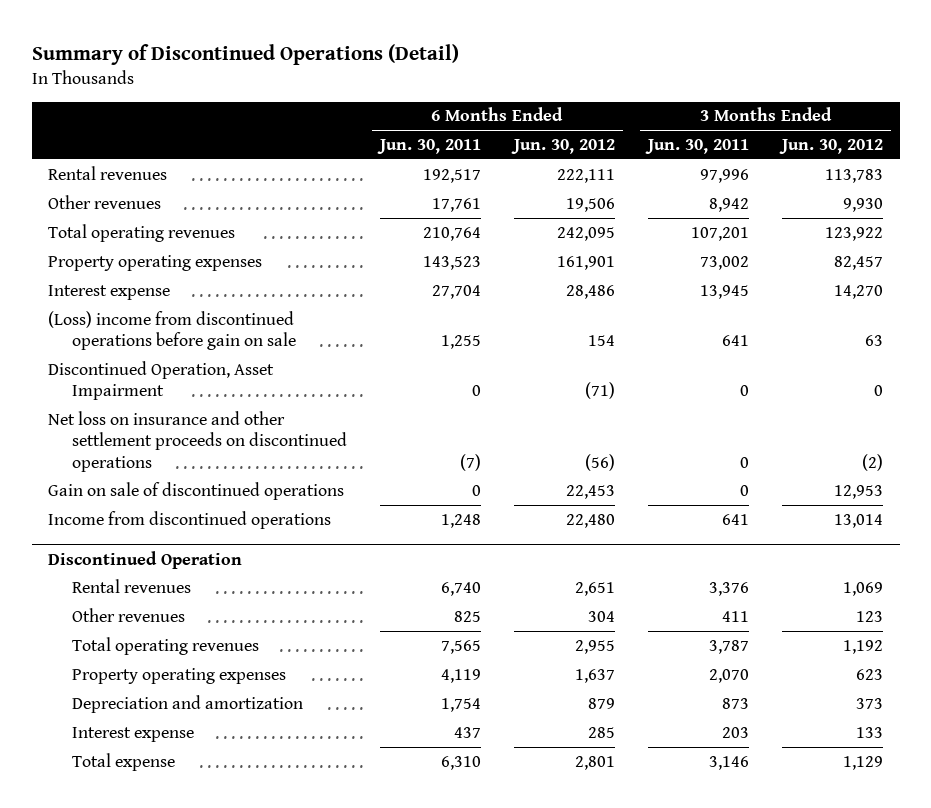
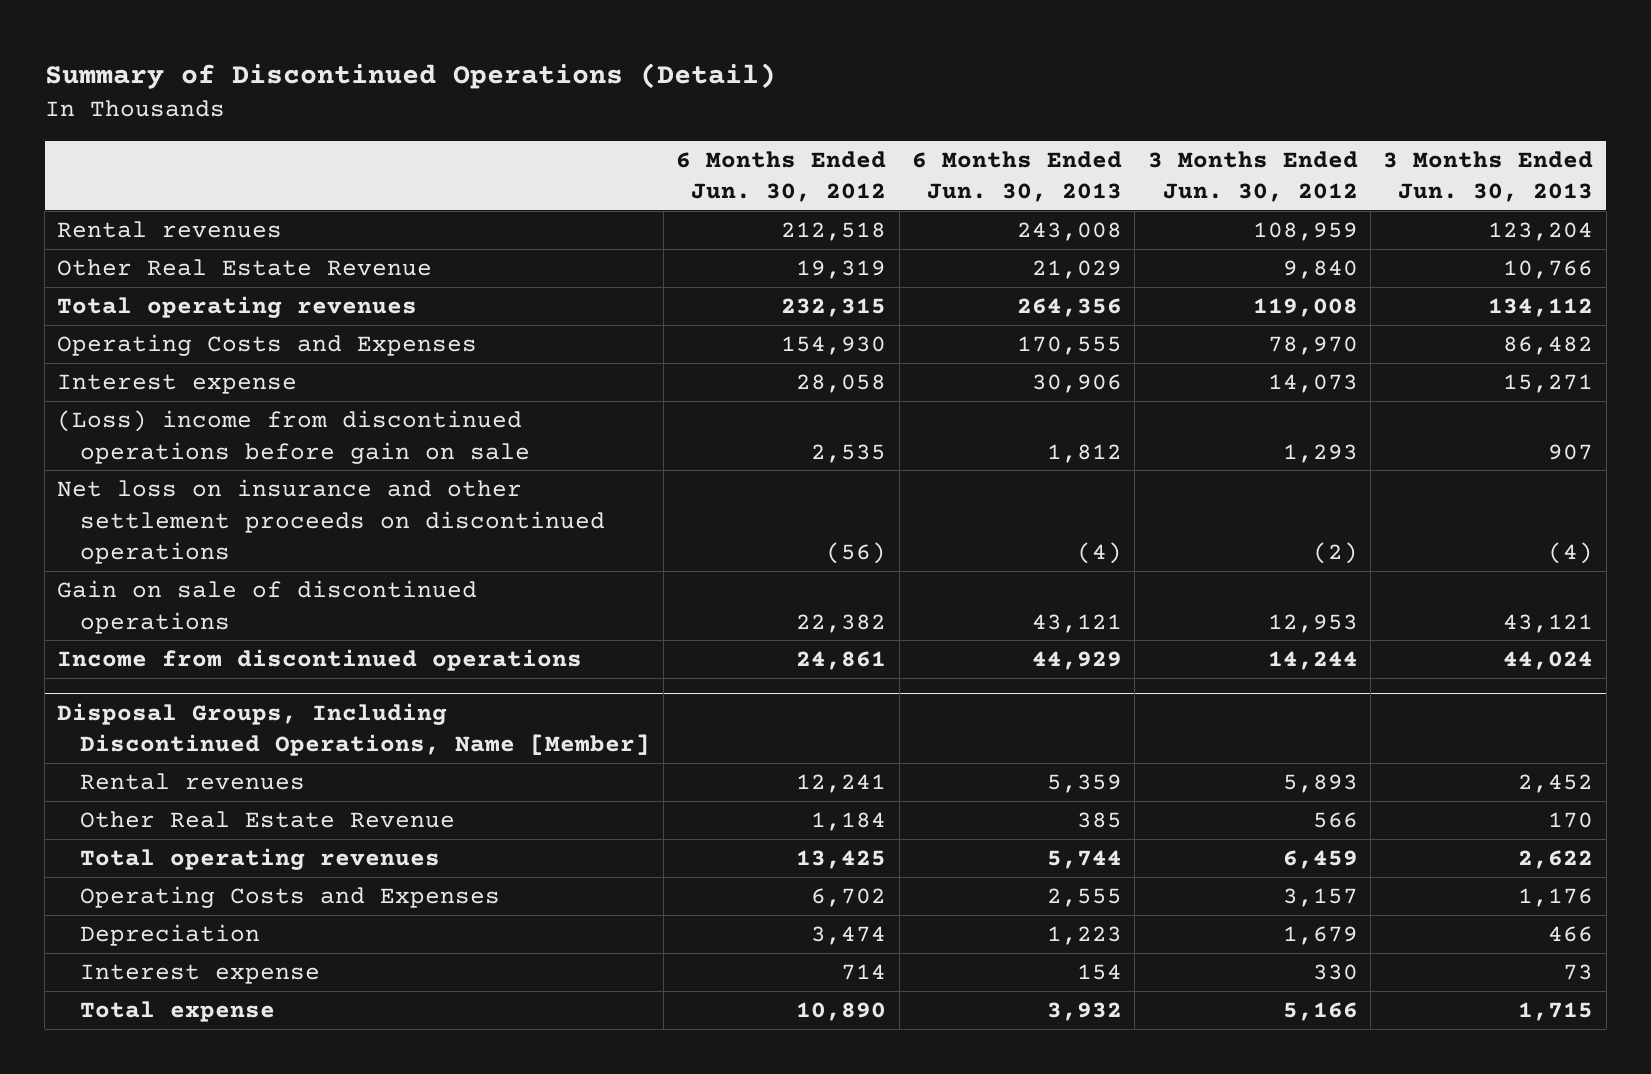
[376,139,481,155] Jun. 30, 2011 -> none
[645,139,750,155] Jun. 30, 2011 -> none
none -> [911,150,1122,203] 6 Months Ended Jun. 30, 2013
none -> [1383,150,1594,203] 3 Months Ended Jun. 30, 2013
[48,360,275,401] Discontinued Operation, Asset Impairment -> none
[556,168,615,183] 222,111 -> [781,221,887,241] 212,518
[825,168,884,183] 113,783 -> [1252,221,1358,241] 108,959
[48,194,162,209] Other revenues -> [57,258,433,276] Other Real Estate Revenue
[565,197,615,212] 19,506 -> [796,259,887,279] 19,319
[843,197,884,212] 9,930 -> [1282,259,1358,279] 9,840
[556,226,615,241] 242,095 -> [781,297,887,317] 232,315
[825,226,884,241] 123,922 -> [1252,297,1358,317] 119,008
[48,254,263,271] Property operating expenses -> [57,333,478,356] Operating Costs and Expenses
[556,255,615,270] 161,901 -> [781,335,887,355] 154,930
[834,255,884,270] 82,457 -> [1267,335,1358,355] 78,970
[565,284,615,299] 28,486 -> [796,373,887,393] 28,058
[834,284,884,299] 14,270 -> [1267,373,1358,393] 14,073
[587,335,615,347] 154 -> [811,443,887,463] 2,535
[865,335,884,347] 63 -> [1282,443,1358,463] 1,293
[48,550,243,569] Discontinued Operation -> none
[565,484,615,499] 22,453 -> [796,613,887,633] 22,382
[565,513,615,528] 22,480 -> [796,650,887,670] 24,861
[834,513,884,528] 13,014 -> [1267,650,1358,670] 14,244
none -> [57,702,651,757] Disposal Groups, Including Discontinued Operations, Name [Member]
[574,581,615,596] 2,651 -> [796,773,887,793] 12,241
[843,581,884,596] 1,069 -> [1282,773,1358,793] 5,893
[71,607,185,622] Other revenues -> [80,810,456,828] Other Real Estate Revenue
[587,610,615,622] 304 -> [811,811,887,831] 1,184
[856,610,884,622] 123 -> [1312,811,1358,828] 566
[574,639,615,654] 2,955 -> [796,849,887,869] 13,425
[843,639,884,654] 1,192 -> [1282,849,1358,869] 6,459
[71,667,286,684] Property operating expenses -> [80,885,501,908] Operating Costs and Expenses
[574,668,615,683] 1,637 -> [811,887,887,907] 6,702
[856,668,884,680] 623 -> [1282,887,1358,907] 3,157
[71,694,303,713] Depreciation and amortization -> [80,923,261,946] Depreciation
[587,697,615,709] 879 -> [811,925,887,945] 3,474
[856,697,884,709] 373 -> [1282,925,1358,945] 1,679
[587,726,615,738] 285 -> [841,963,887,980] 714
[856,726,884,738] 133 -> [1312,963,1358,980] 330
[574,755,615,770] 2,801 -> [796,1001,887,1021] 10,890
[843,755,884,770] 1,129 -> [1282,1001,1358,1021] 5,166

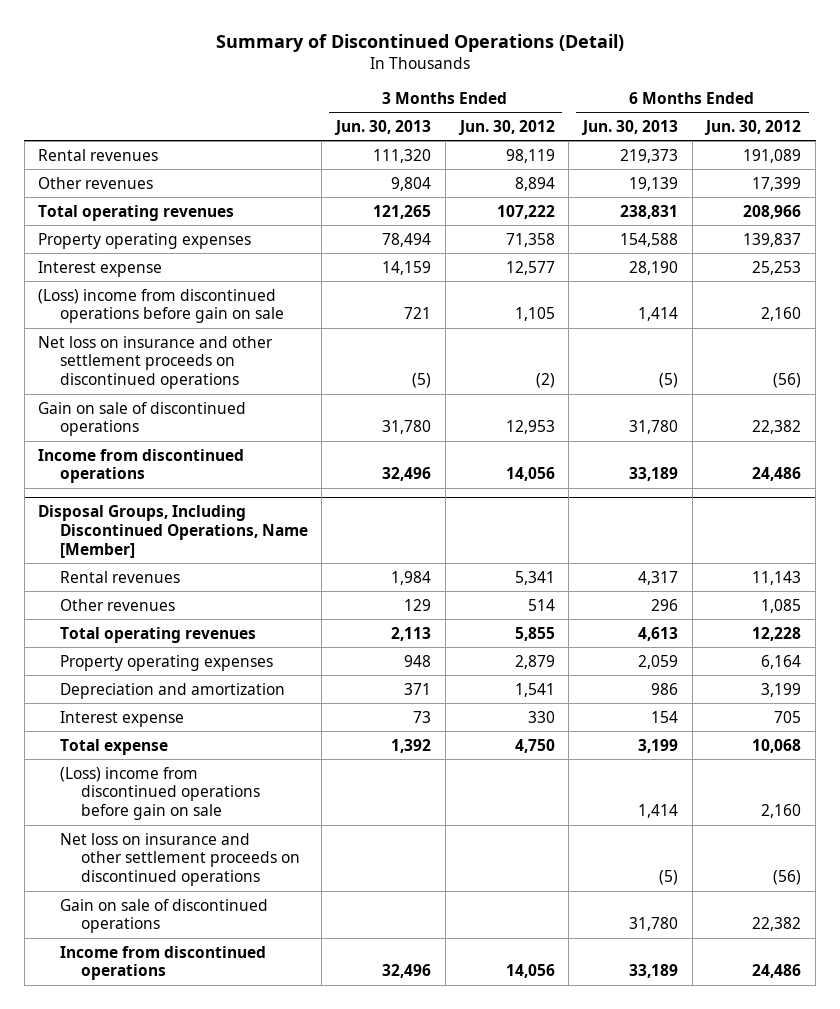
[781,221,887,241] 212,518 -> [743,148,802,163] 191,089
[1016,221,1122,241] 243,008 -> [620,148,679,163] 219,373
[1252,221,1358,241] 108,959 -> [505,148,555,163] 98,119
[1488,221,1594,241] 123,204 -> [373,148,432,163] 111,320
[57,258,433,276] Other Real Estate Revenue -> [38,176,154,189] Other revenues
[796,259,887,279] 19,319 -> [752,176,802,191] 17,399
[1031,259,1122,279] 21,029 -> [629,176,679,191] 19,139
[1282,259,1358,279] 9,840 -> [514,176,555,191] 8,894
[1503,259,1594,279] 10,766 -> [391,176,432,191] 9,804
[781,297,887,317] 232,315 -> [743,204,802,219] 208,966
[1016,297,1122,317] 264,356 -> [620,204,679,219] 238,831
[1252,297,1358,317] 119,008 -> [496,204,555,219] 107,222
[1488,297,1594,317] 134,112 -> [373,204,432,219] 121,265
[57,333,478,356] Operating Costs and Expenses -> [38,232,252,249] Property operating expenses
[781,335,887,355] 154,930 -> [743,232,802,247] 139,837
[1016,335,1122,355] 170,555 -> [620,232,679,247] 154,588
[1267,335,1358,355] 78,970 -> [505,232,555,247] 71,358
[1503,335,1594,355] 86,482 -> [382,232,432,247] 78,494
[796,373,887,393] 28,058 -> [752,260,802,275] 25,253
[1031,373,1122,393] 30,906 -> [629,260,679,275] 28,190
[1267,373,1358,393] 14,073 -> [505,260,555,275] 12,577
[1503,373,1594,393] 15,271 -> [382,260,432,275] 14,159
[811,443,887,463] 2,535 -> [761,307,802,322] 2,160
[1046,443,1122,463] 1,812 -> [638,307,679,322] 1,414
[1282,443,1358,463] 1,293 -> [514,307,555,322] 1,105
[1548,443,1594,460] 907 -> [404,307,432,320] 721
[1076,542,1122,565] (4) -> [659,373,679,389] (5)
[1548,542,1594,565] (4) -> [412,373,432,389] (5)
[1031,613,1122,633] 43,121 -> [629,420,679,435] 31,780
[1503,613,1594,633] 43,121 -> [382,420,432,435] 31,780
[796,650,887,670] 24,861 -> [752,467,802,482] 24,486
[1031,650,1122,670] 44,929 -> [629,467,679,482] 33,189
[1267,650,1358,670] 14,244 -> [505,467,555,482] 14,056
[1503,650,1594,670] 44,024 -> [382,467,432,482] 32,496
[796,773,887,793] 12,241 -> [752,570,802,585] 11,143
[1046,773,1122,793] 5,359 -> [638,570,679,585] 4,317
[1282,773,1358,793] 5,893 -> [514,570,555,585] 5,341
[1518,773,1594,793] 2,452 -> [391,570,432,585] 1,984
[80,810,456,828] Other Real Estate Revenue -> [59,598,175,611] Other revenues
[811,811,887,831] 1,184 -> [761,598,802,613] 1,085
[1076,811,1122,828] 385 -> [651,598,679,611] 296
[1312,811,1358,828] 566 -> [527,598,555,611] 514
[1548,811,1594,828] 170 -> [404,598,432,611] 129
[796,849,887,869] 13,425 -> [752,626,802,641] 12,228
[1046,849,1122,869] 5,744 -> [638,626,679,641] 4,613
[1282,849,1358,869] 6,459 -> [514,626,555,641] 5,855
[1518,849,1594,869] 2,622 -> [391,626,432,641] 2,113
[80,885,501,908] Operating Costs and Expenses -> [59,654,273,671] Property operating expenses
[811,887,887,907] 6,702 -> [761,654,802,669] 6,164
[1046,887,1122,907] 2,555 -> [638,654,679,669] 2,059
[1282,887,1358,907] 3,157 -> [514,654,555,669] 2,879
[1518,887,1594,907] 1,176 -> [404,654,432,667] 948
[80,923,261,946] Depreciation -> [59,682,285,699] Depreciation and amortization
[811,925,887,945] 3,474 -> [761,682,802,697] 3,199
[1046,925,1122,945] 1,223 -> [651,682,679,695] 986
[1282,925,1358,945] 1,679 -> [514,682,555,697] 1,541
[1548,925,1594,942] 466 -> [404,682,432,695] 371
[841,963,887,980] 714 -> [774,710,802,723] 705
[796,1001,887,1021] 10,890 -> [752,738,802,753] 10,068
[1046,1001,1122,1021] 3,932 -> [638,738,679,753] 3,199
[1282,1001,1358,1021] 5,166 -> [514,738,555,753] 4,750
[1518,1001,1594,1021] 1,715 -> [391,738,432,753] 1,392
none -> [59,766,260,821] (Loss) income from discontinued operations before gain on sale
none -> [59,832,300,887] Net loss on insurance and other settlement proceeds on discontinued operations
none -> [59,898,268,934] Gain on sale of discontinued operations
none -> [59,945,266,981] Income from discontinued operations

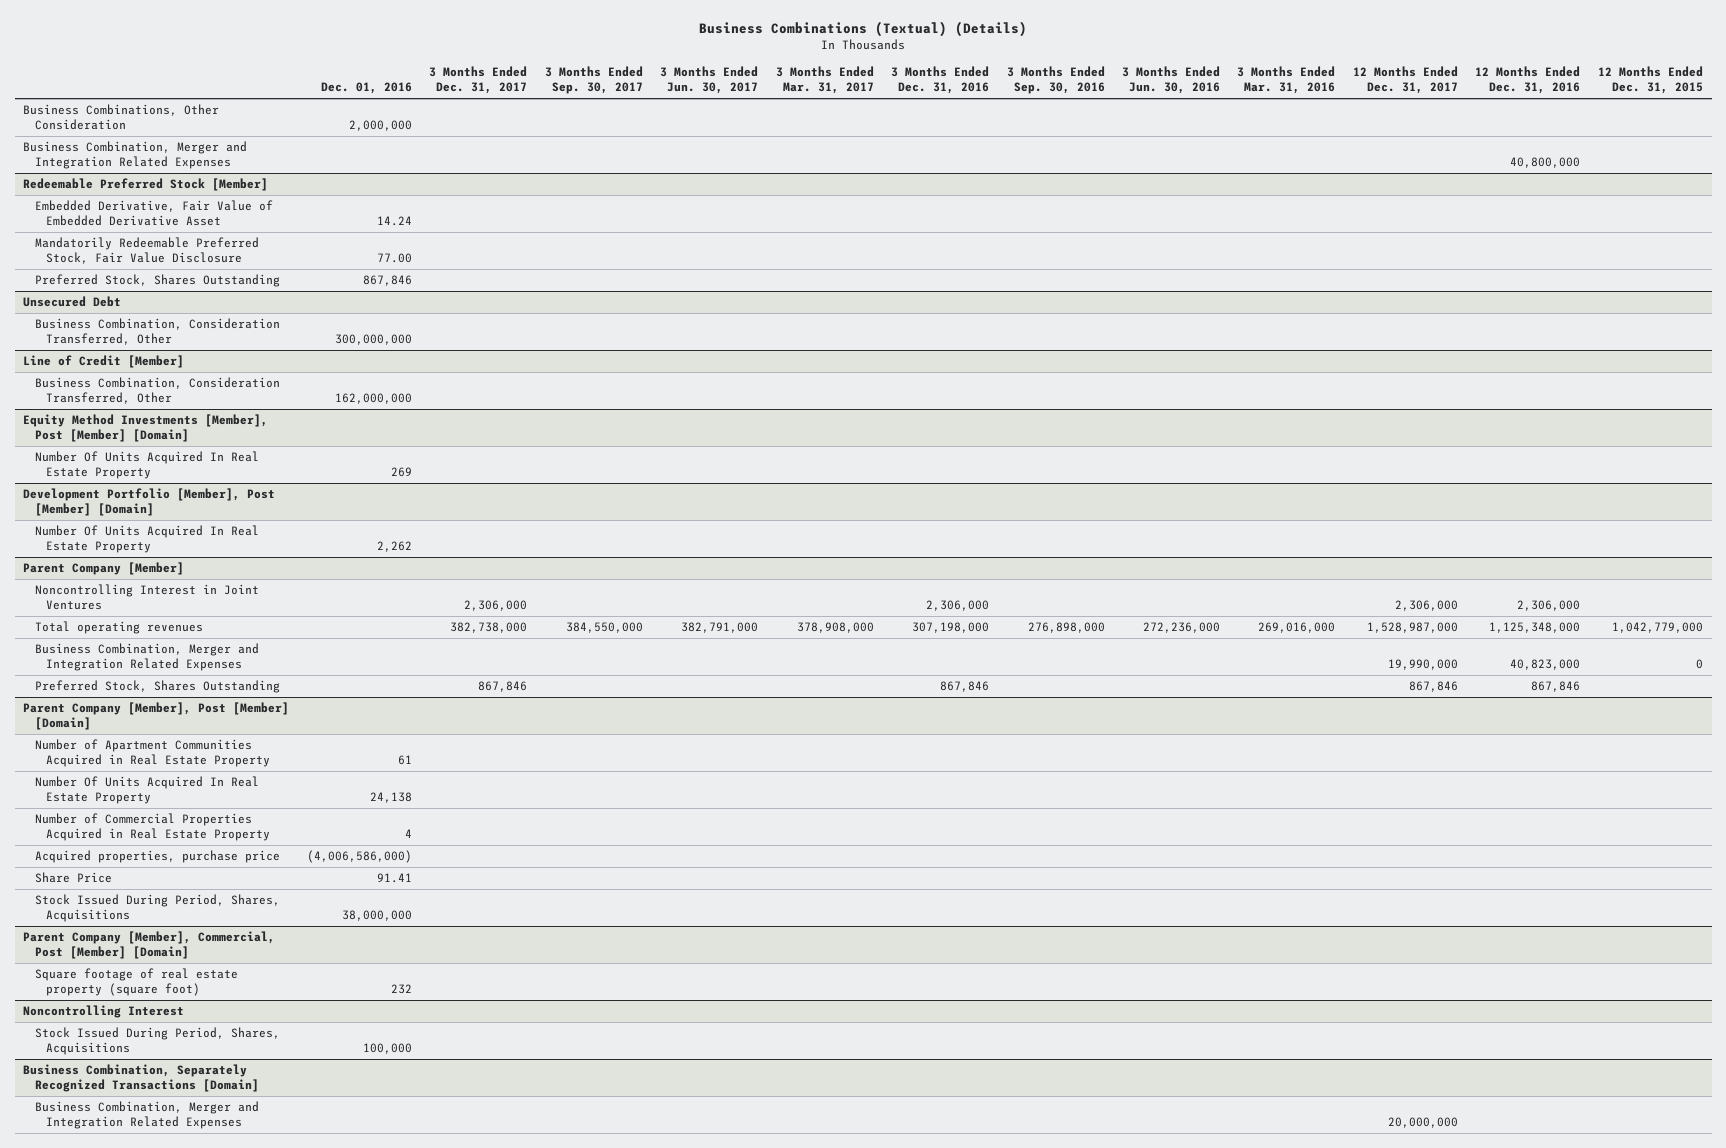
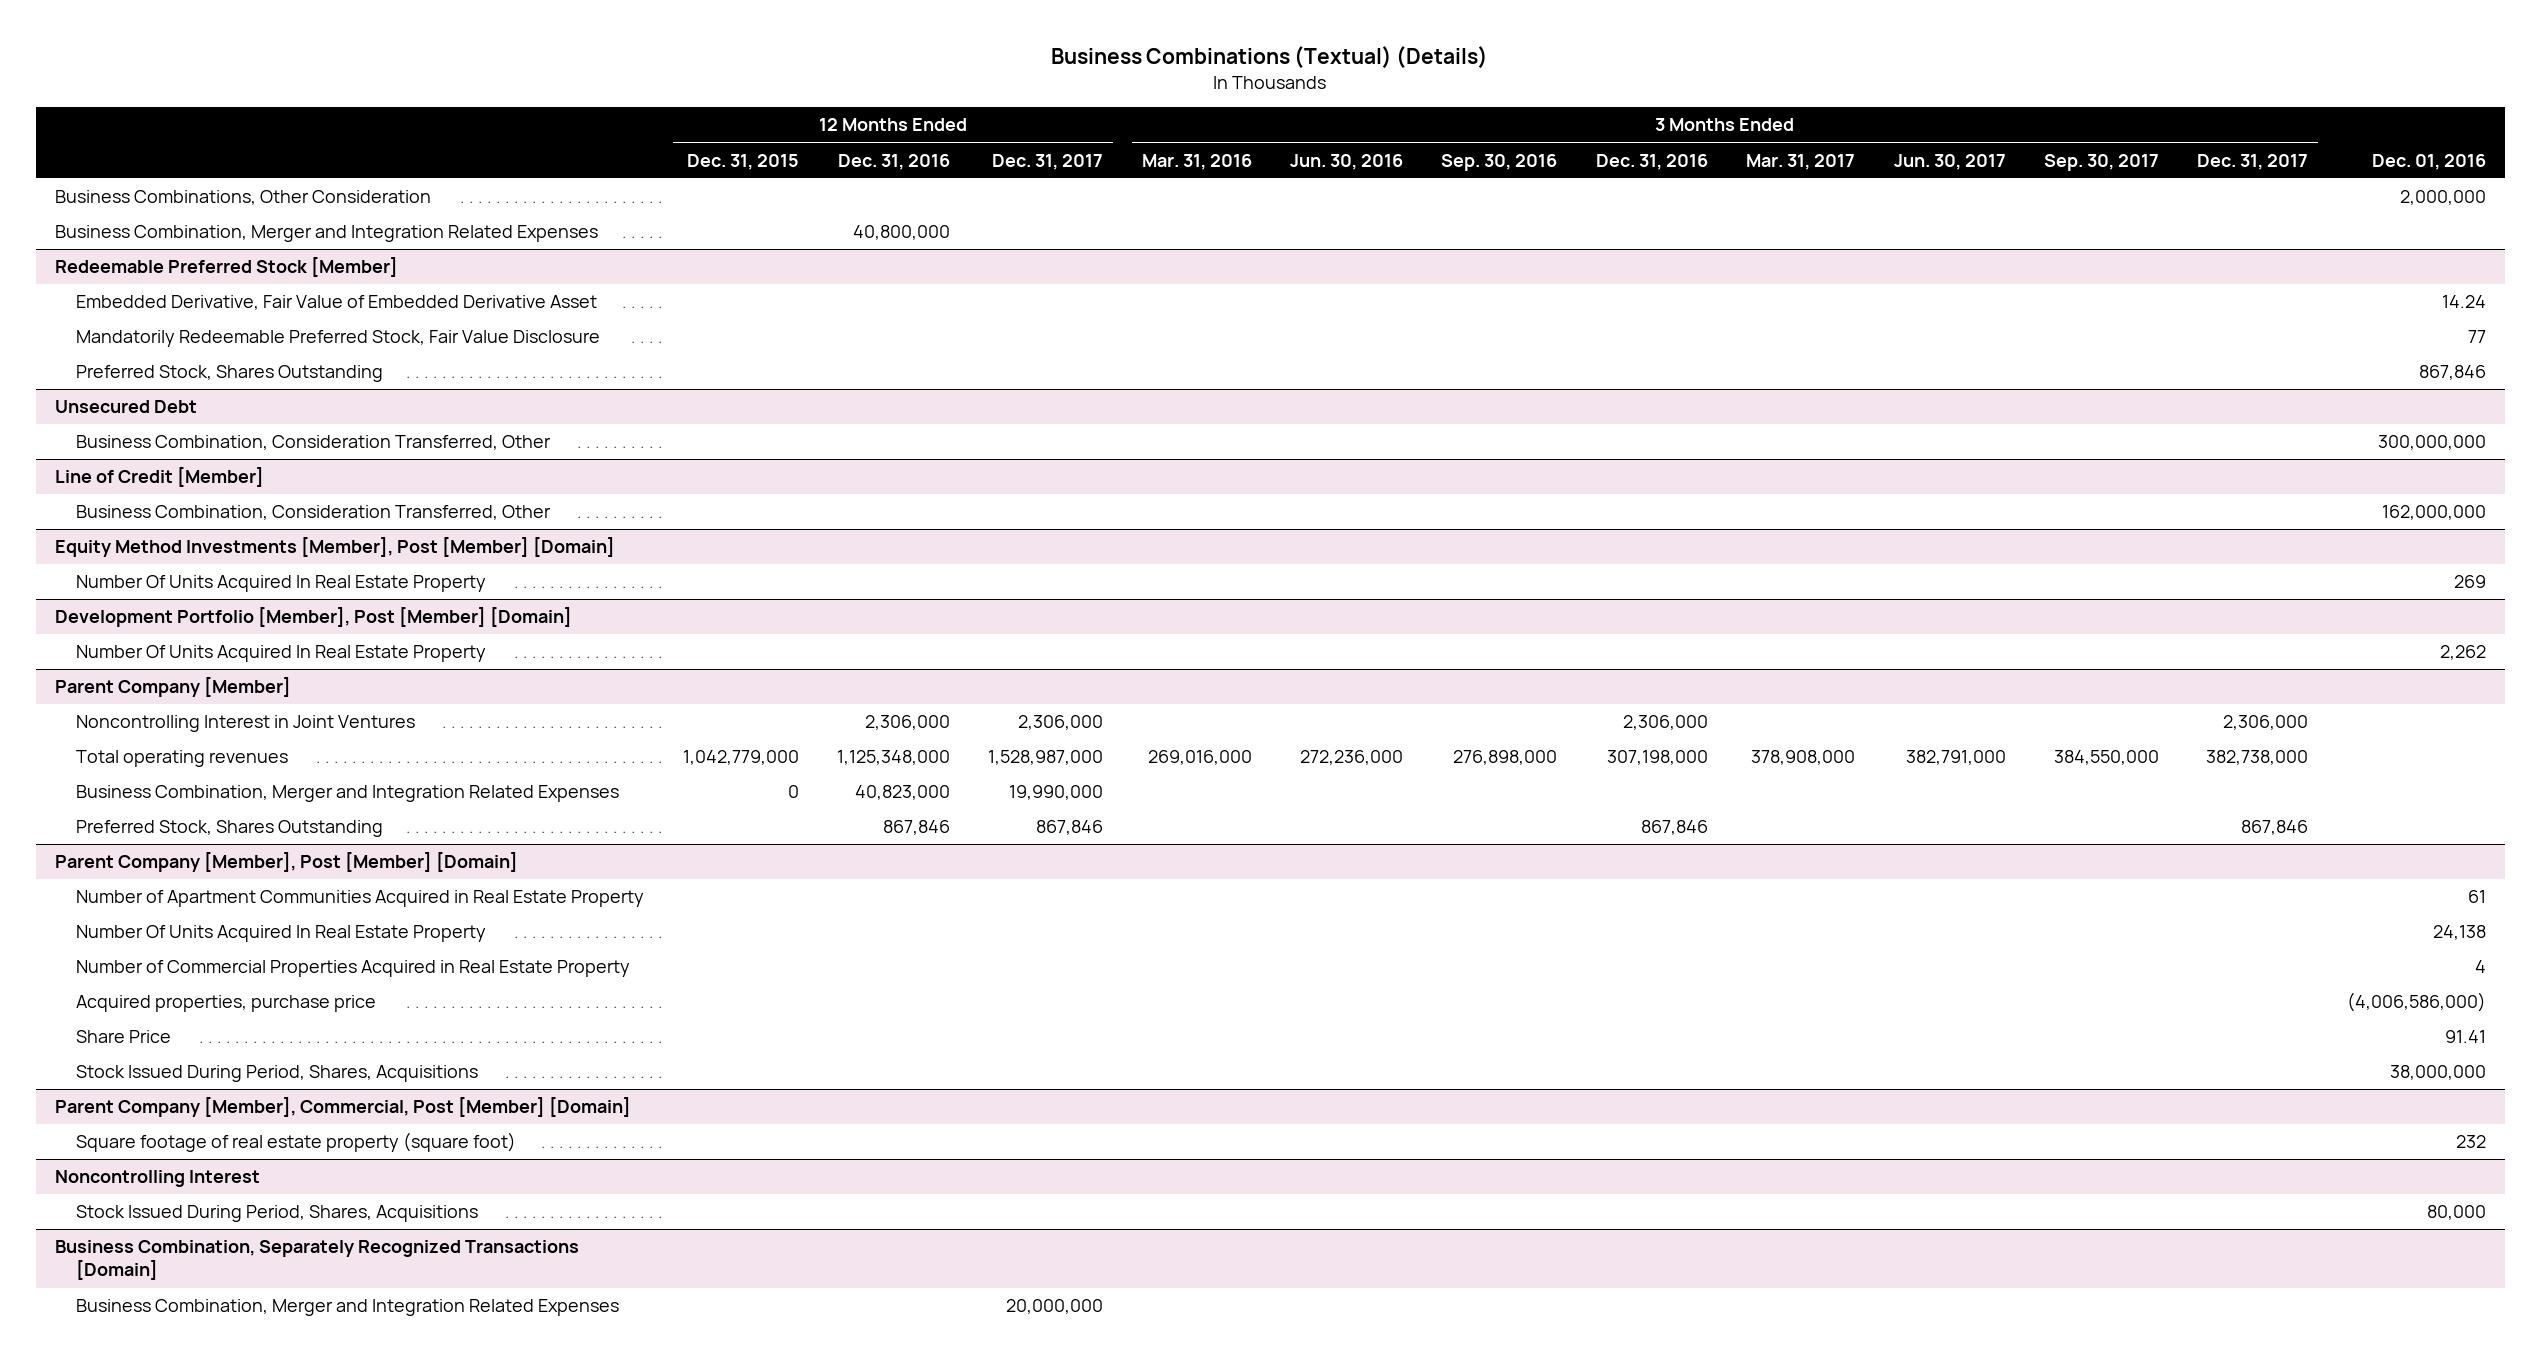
[376,253,412,264] 77.00 -> [2467,330,2486,344] 77
[362,1043,412,1055] 100,000 -> [2426,1205,2486,1221] 80,000

